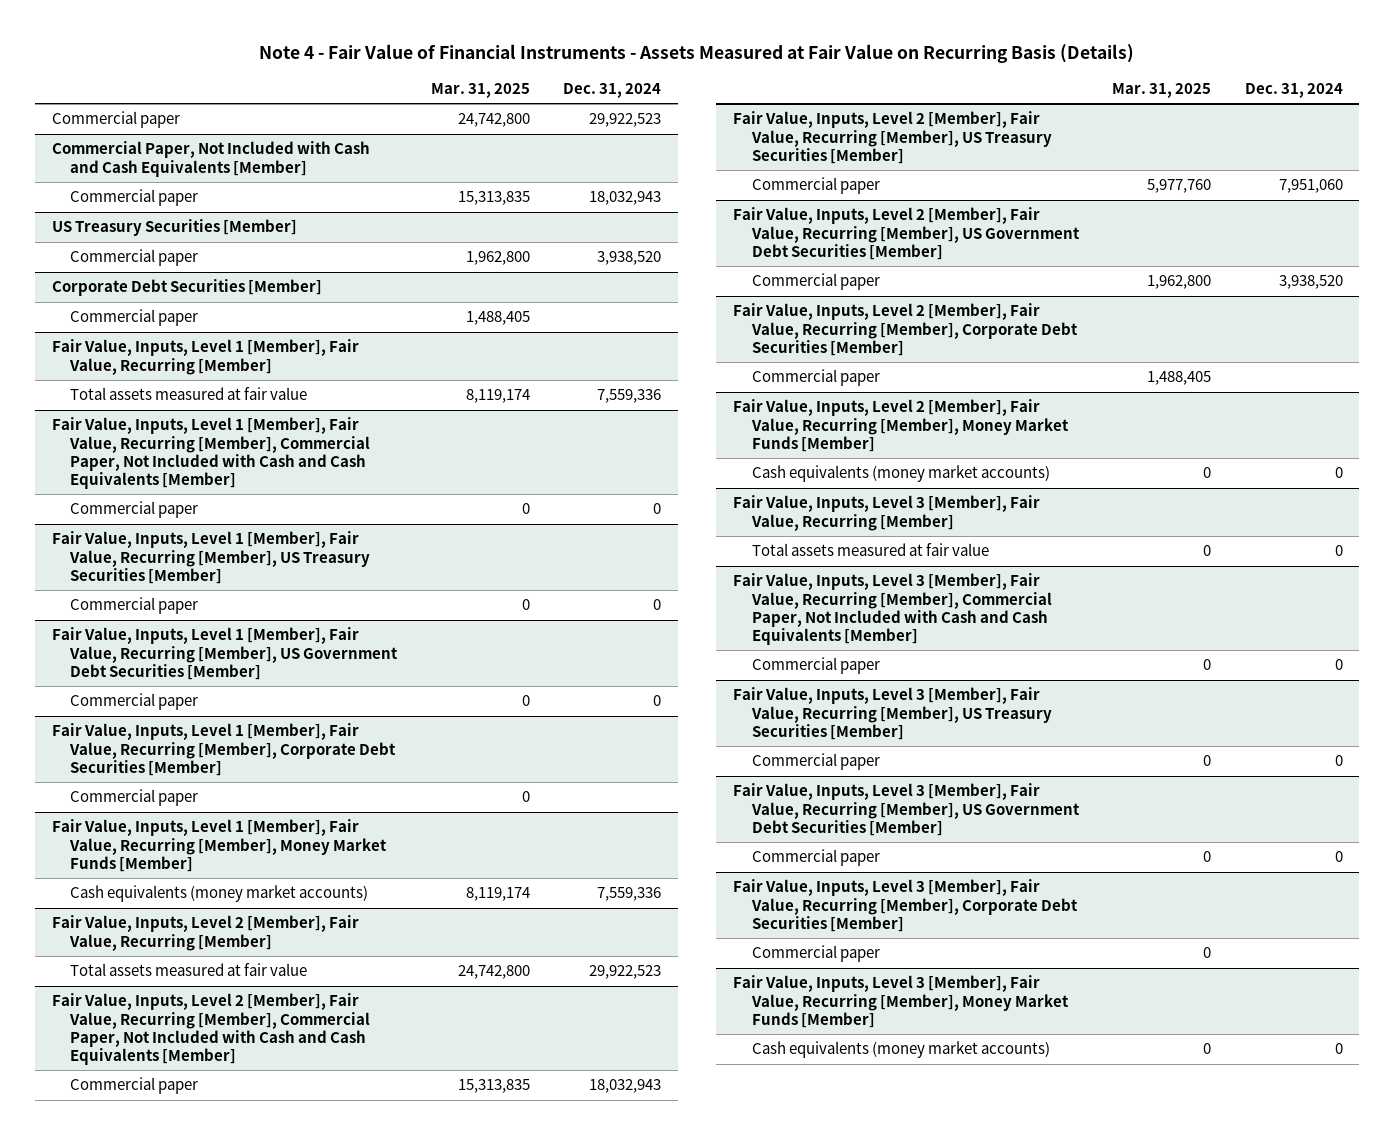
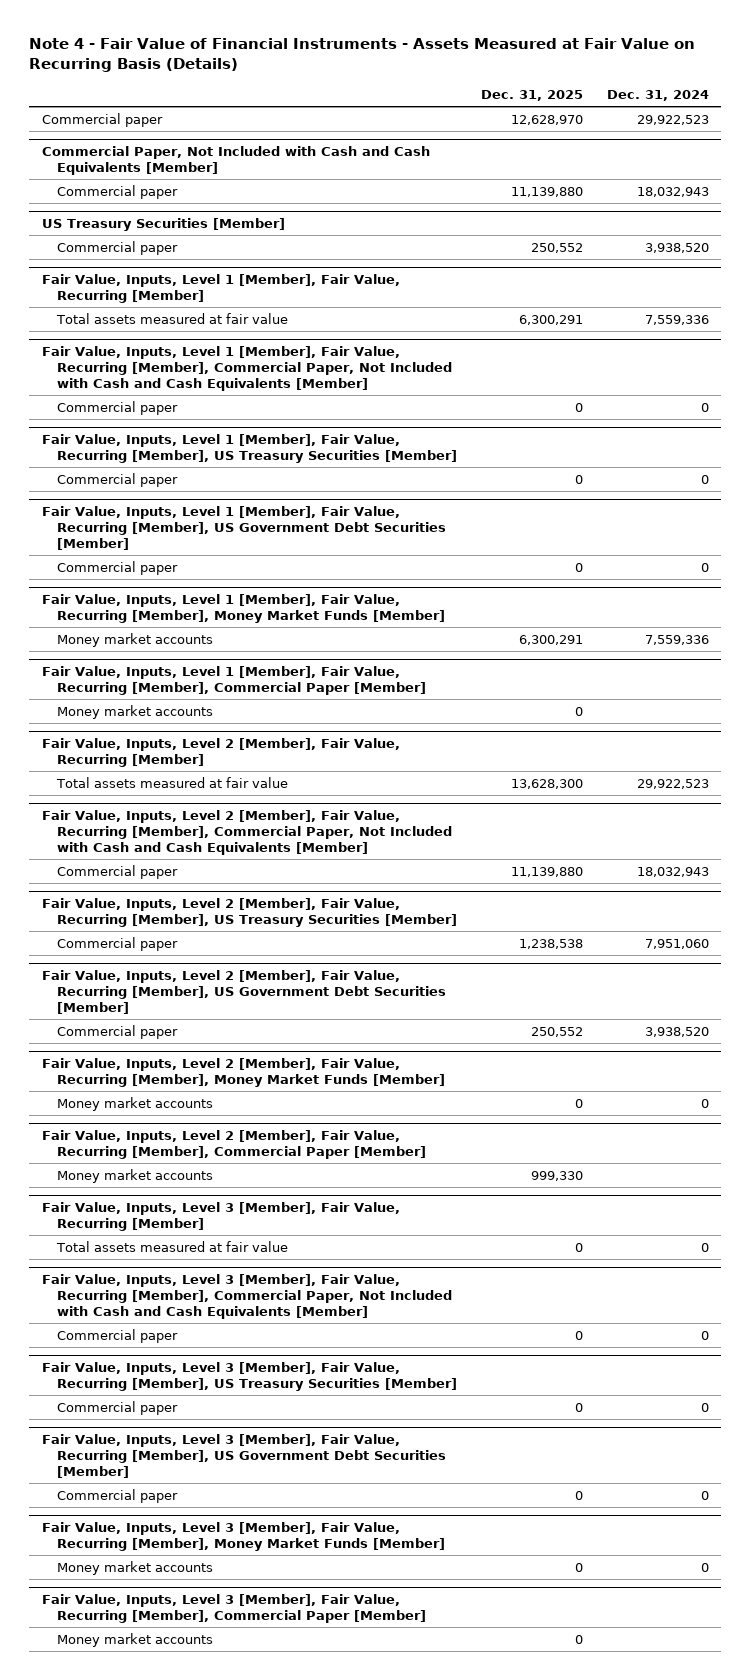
[430,83,530,99] Mar. 31, 2025 -> none
none -> [480,89,583,101] Dec. 31, 2025
[51,279,322,297] Corporate Debt Securities [Member] -> none
[70,309,199,327] Commercial paper -> none
[51,723,397,776] Fair Value, Inputs, Level 1 [Member], Fair Value, Recurring [Member], Corporate Debt Securities [Member] -> none
[70,789,199,807] Commercial paper -> none
[70,885,369,903] Cash equivalents (money market accounts) -> [56,632,213,647] Money market accounts
none -> [41,665,426,695] Fair Value, Inputs, Level 1 [Member], Fair Value, Recurring [Member], Commercial Paper [Member]
none -> [56,704,213,719] Money market accounts
[732,303,1078,356] Fair Value, Inputs, Level 2 [Member], Fair Value, Recurring [Member], Corporate Debt Securities [Member] -> none
[751,369,880,387] Commercial paper -> none
[751,465,1050,483] Cash equivalents (money market accounts) -> [56,1096,213,1111] Money market accounts
none -> [41,1129,426,1159] Fair Value, Inputs, Level 2 [Member], Fair Value, Recurring [Member], Commercial Paper [Member]
none -> [56,1168,213,1183] Money market accounts
[732,879,1078,932] Fair Value, Inputs, Level 3 [Member], Fair Value, Recurring [Member], Corporate Debt Securities [Member] -> none
[751,945,880,963] Commercial paper -> none
[751,1041,1050,1059] Cash equivalents (money market accounts) -> [56,1560,213,1575] Money market accounts
none -> [41,1593,426,1623] Fair Value, Inputs, Level 3 [Member], Fair Value, Recurring [Member], Commercial Paper [Member]
none -> [56,1632,213,1647] Money market accounts

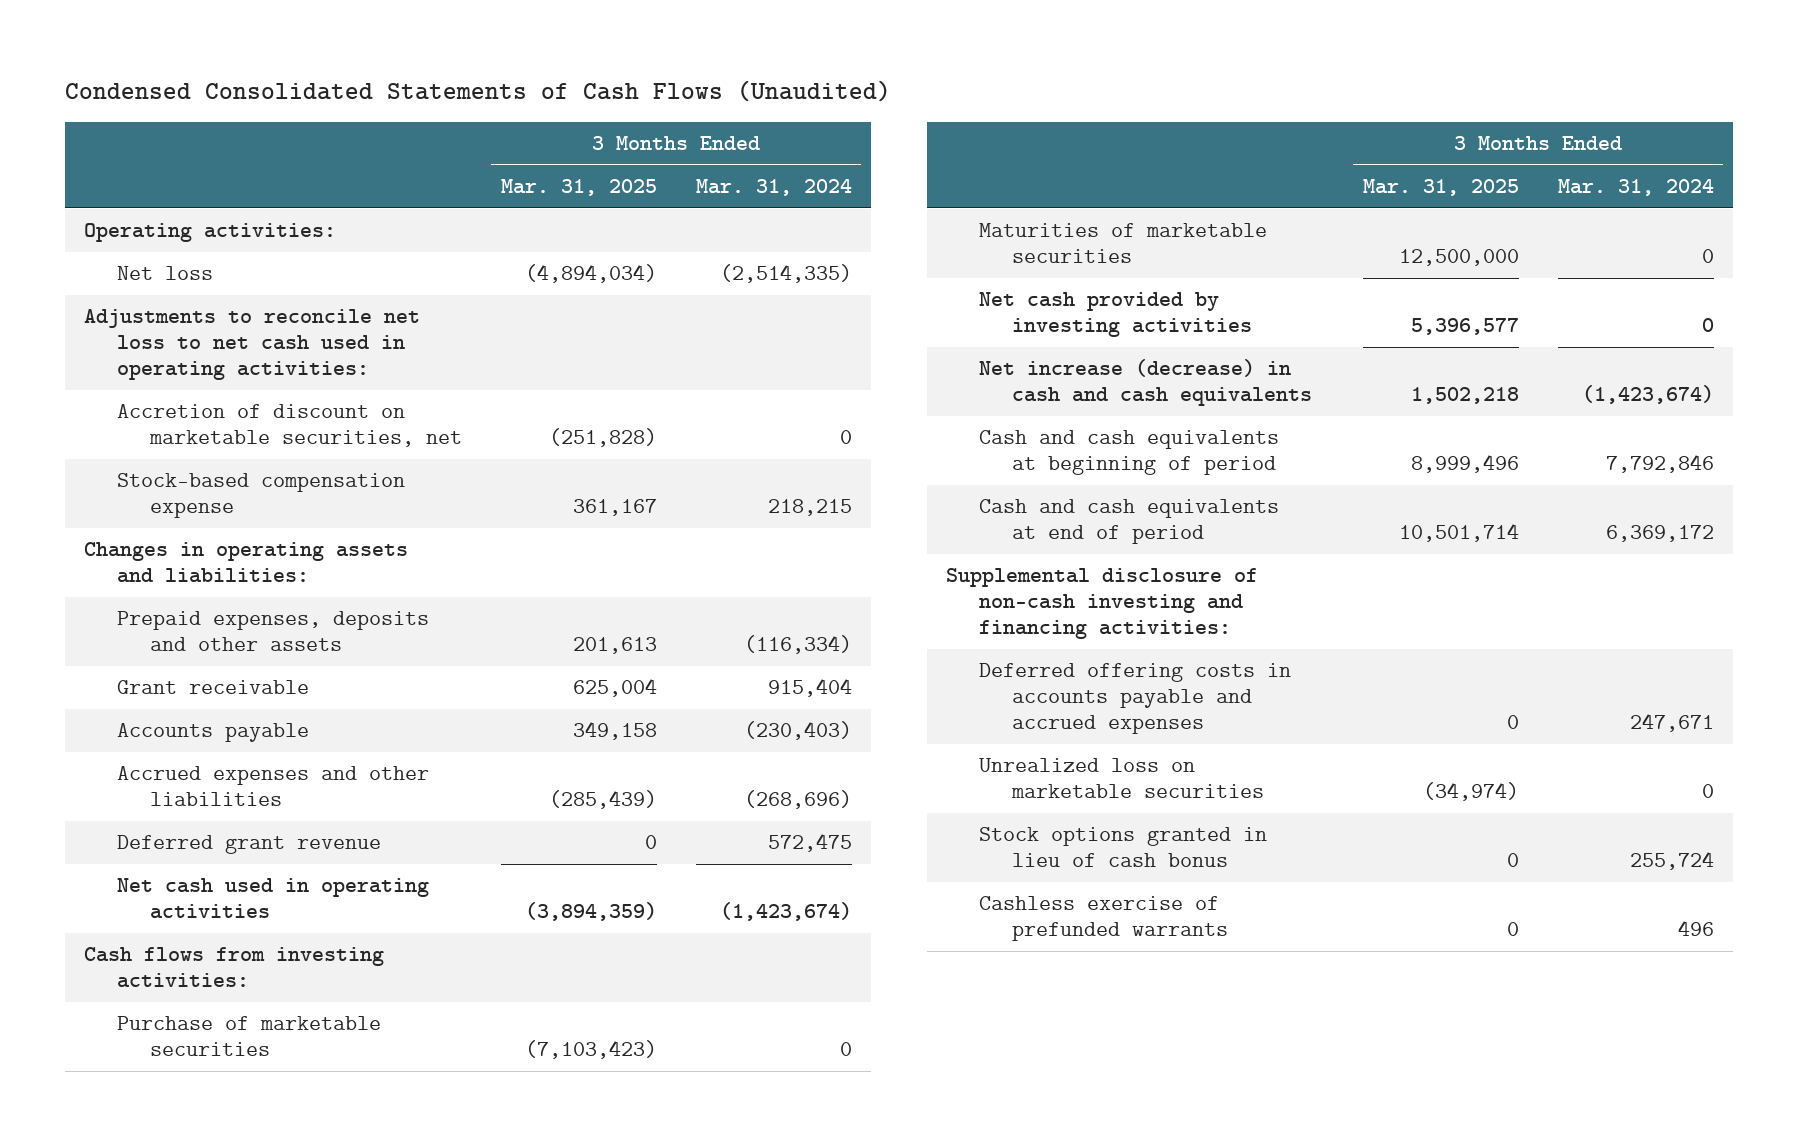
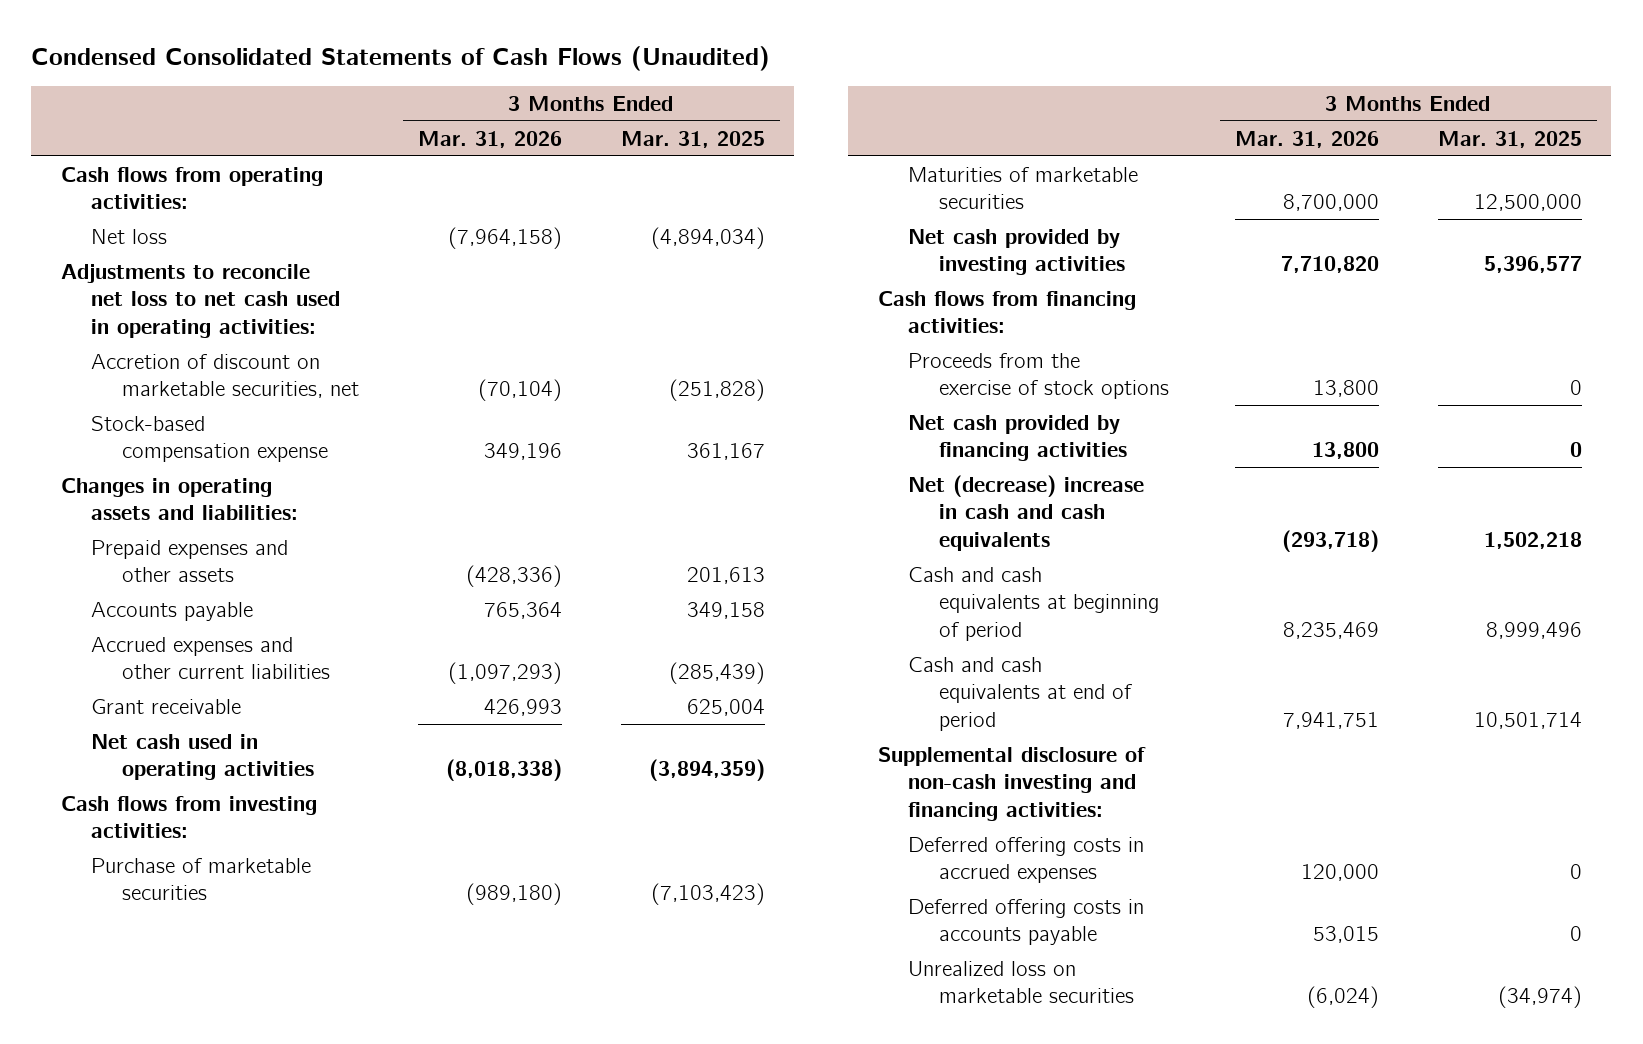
[695,179,852,197] Mar. 31, 2024 -> none
none -> [417,130,562,148] Mar. 31, 2026
[84,223,337,243] Operating activities: -> [60,166,323,210] Cash flows from operating activities:
[117,611,430,652] Prepaid expenses, deposits and other assets -> [91,539,289,583] Prepaid expenses and other assets
[117,835,382,855] Deferred grant revenue -> none
[117,766,430,807] Accrued expenses and other liabilities -> [91,636,330,680] Accrued expenses and other current liabilities
[117,680,310,695] Grant receivable -> [91,698,242,714] Grant receivable
none -> [877,290,1136,334] Cash flows from financing activities:
none -> [908,352,1169,400] Proceeds from the exercise of stock options
none -> [908,414,1127,462] Net cash provided by financing activities
[979,359,1313,407] Net increase (decrease) in cash and cash equivalents -> [908,474,1145,551] Net (decrease) increase in cash and cash equivalents
none -> [908,836,1145,884] Deferred offering costs in accrued expenses
[979,663,1292,735] Deferred offering costs in accounts payable and accrued expenses -> [908,898,1145,946] Deferred offering costs in accounts payable
[979,827,1268,868] Stock options granted in lieu of cash bonus -> none
[979,896,1229,942] Cashless exercise of prefunded warrants -> none

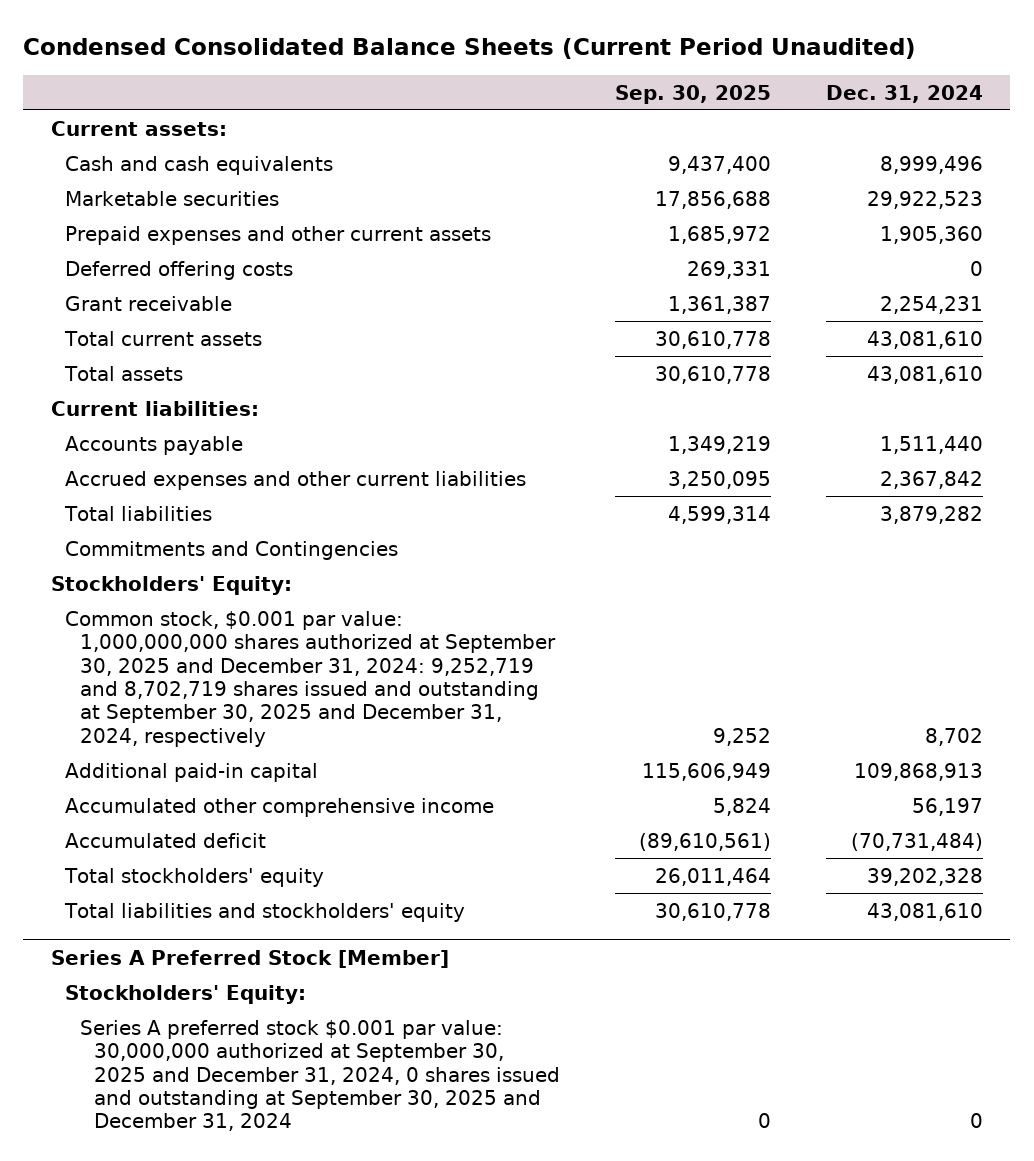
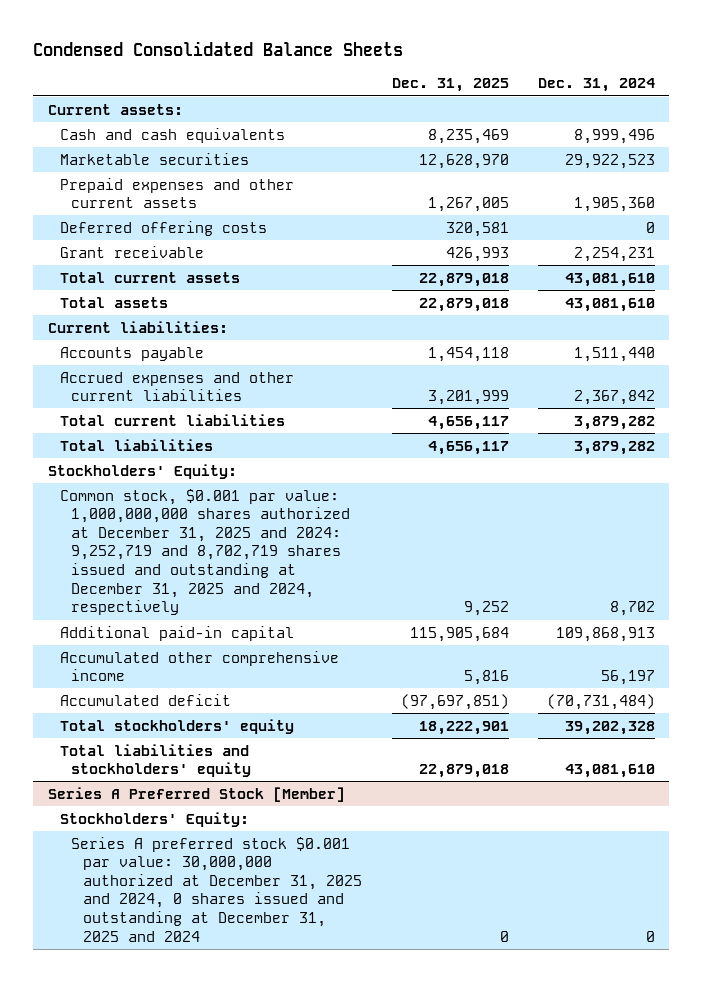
[23,37,917,59] Condensed Consolidated Balance Sheets (Current Period Unaudited) -> [33,41,404,57] Condensed Consolidated Balance Sheets
[615,84,772,104] Sep. 30, 2025 -> none
none -> [391,78,509,93] Dec. 31, 2025
none -> [59,413,285,426] Total current liabilities
[65,540,399,560] Commitments and Contingencies -> none
[65,610,556,747] Common stock, $0.001 par value: 1,000,000,000 shares authorized at September 30, 2025 and December 31, 2024: 9,252,719 and 8,702,719 shares issued and outstanding at September 30, 2025 and December 31, 2024, respectively -> [59,488,351,616] Common stock, $0.001 par value: 1,000,000,000 shares authorized at December 31, 2025 and 2024: 9,252,719 and 8,702,719 shares issued and outstanding at December 31, 2025 and 2024, respectively
[79,1019,561,1132] Series A preferred stock $0.001 par value: 30,000,000 authorized at September 30, 2025 and December 31, 2024, 0 shares issued and outstanding at September 30, 2025 and December 31, 2024 -> [71,836,363,942] Series A preferred stock $0.001 par value: 30,000,000 authorized at December 31, 2025 and 2024, 0 shares issued and outstanding at December 31, 2025 and 2024

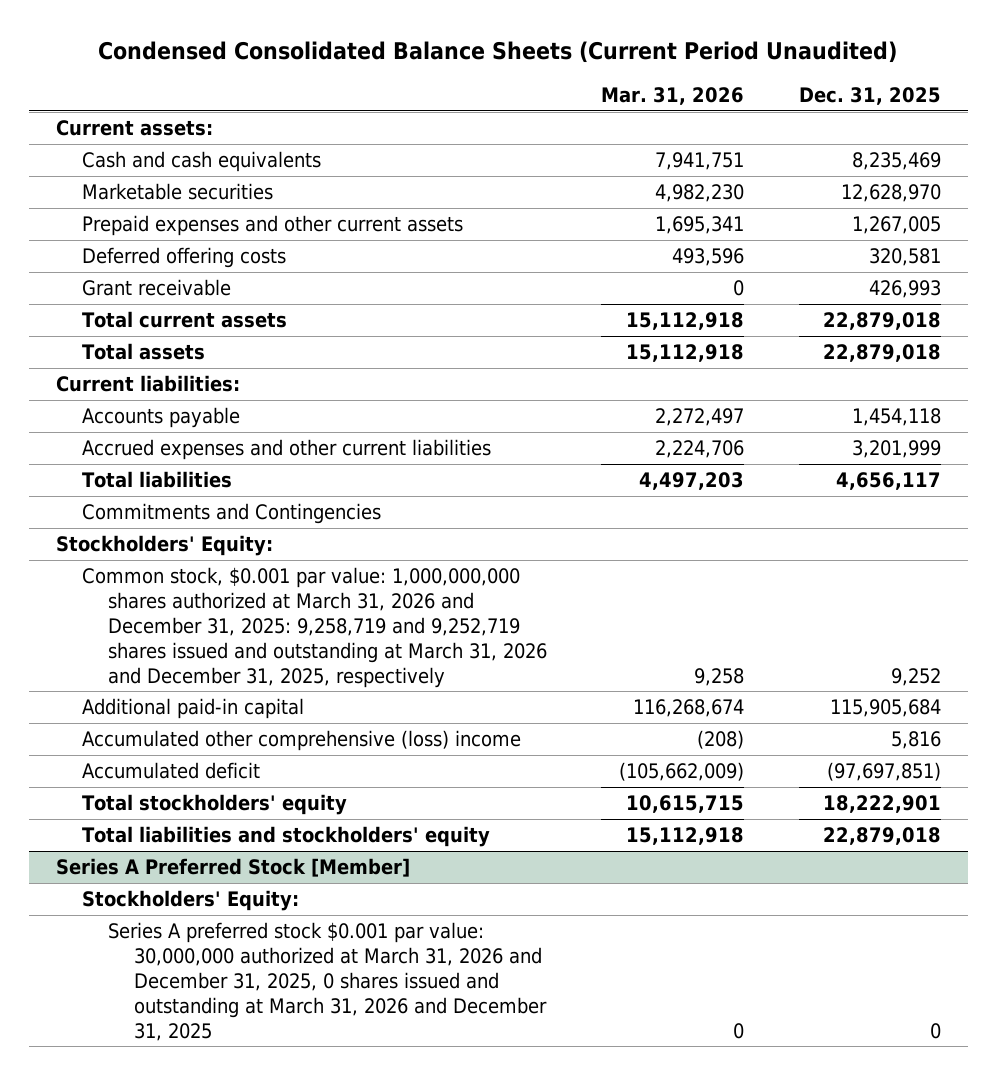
[33,41,404,57] Condensed Consolidated Balance Sheets -> [98,41,898,64] Condensed Consolidated Balance Sheets (Current Period Unaudited)
[537,78,655,93] Dec. 31, 2024 -> none
none -> [601,86,745,105] Mar. 31, 2026
[59,413,285,426] Total current liabilities -> none
none -> [82,502,382,524] Commitments and Contingencies
[59,488,351,616] Common stock, $0.001 par value: 1,000,000,000 shares authorized at December 31, 2025 and 2024: 9,252,719 and 8,702,719 shares issued and outstanding at December 31, 2025 and 2024, respectively -> [82,566,547,688] Common stock, $0.001 par value: 1,000,000,000 shares authorized at March 31, 2026 and December 31, 2025: 9,258,719 and 9,252,719 shares issued and outstanding at March 31, 2026 and December 31, 2025, respectively
[59,650,339,682] Accumulated other comprehensive income -> [82,729,522,751] Accumulated other comprehensive (loss) income
[71,836,363,942] Series A preferred stock $0.001 par value: 30,000,000 authorized at December 31, 2025 and 2024, 0 shares issued and outstanding at December 31, 2025 and 2024 -> [107,921,547,1041] Series A preferred stock $0.001 par value: 30,000,000 authorized at March 31, 2026 and December 31, 2025, 0 shares issued and outstanding at March 31, 2026 and December 31, 2025

